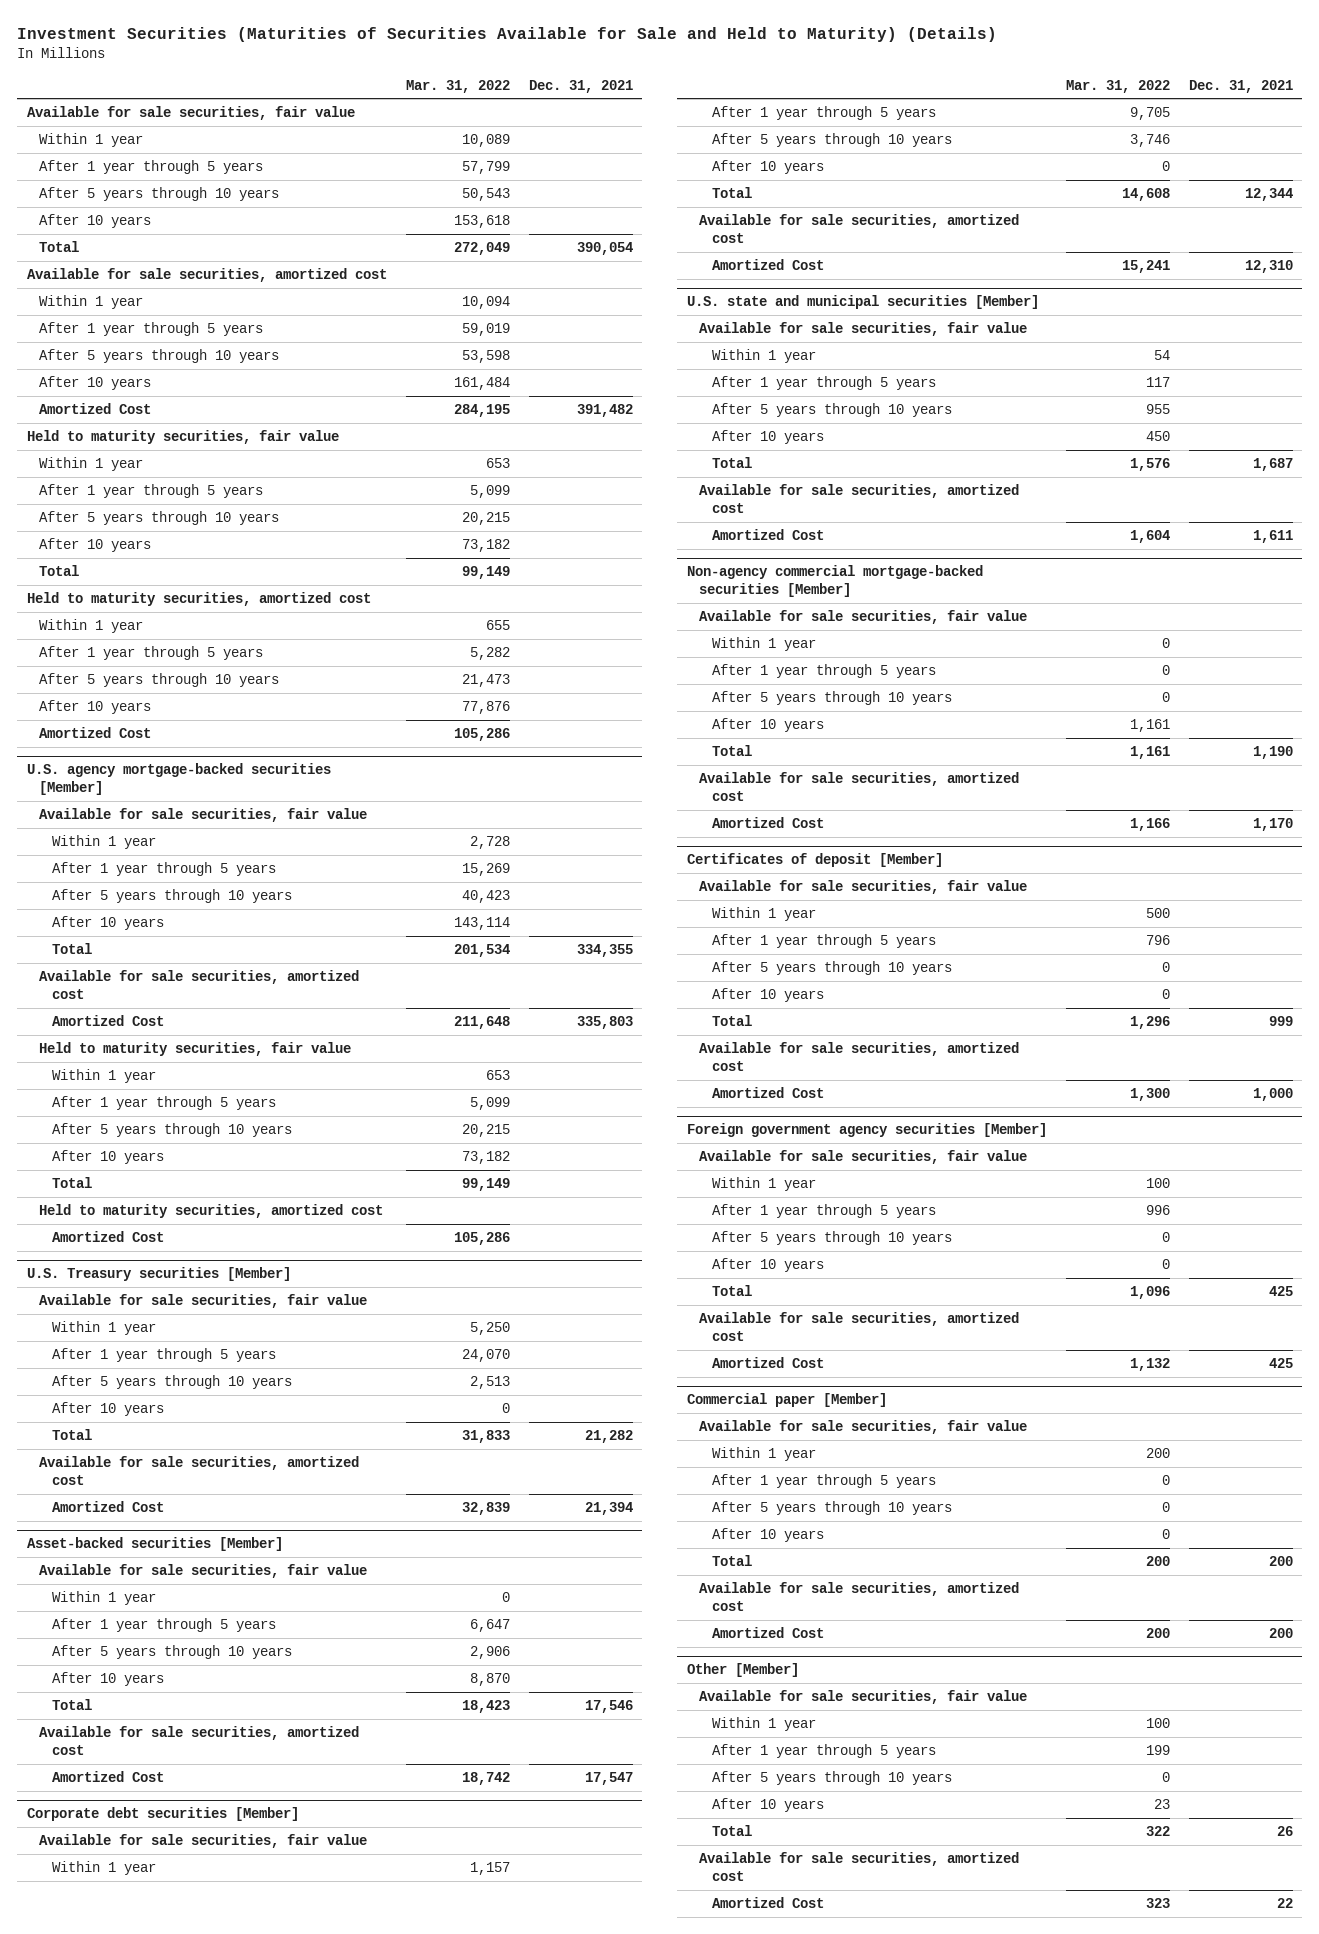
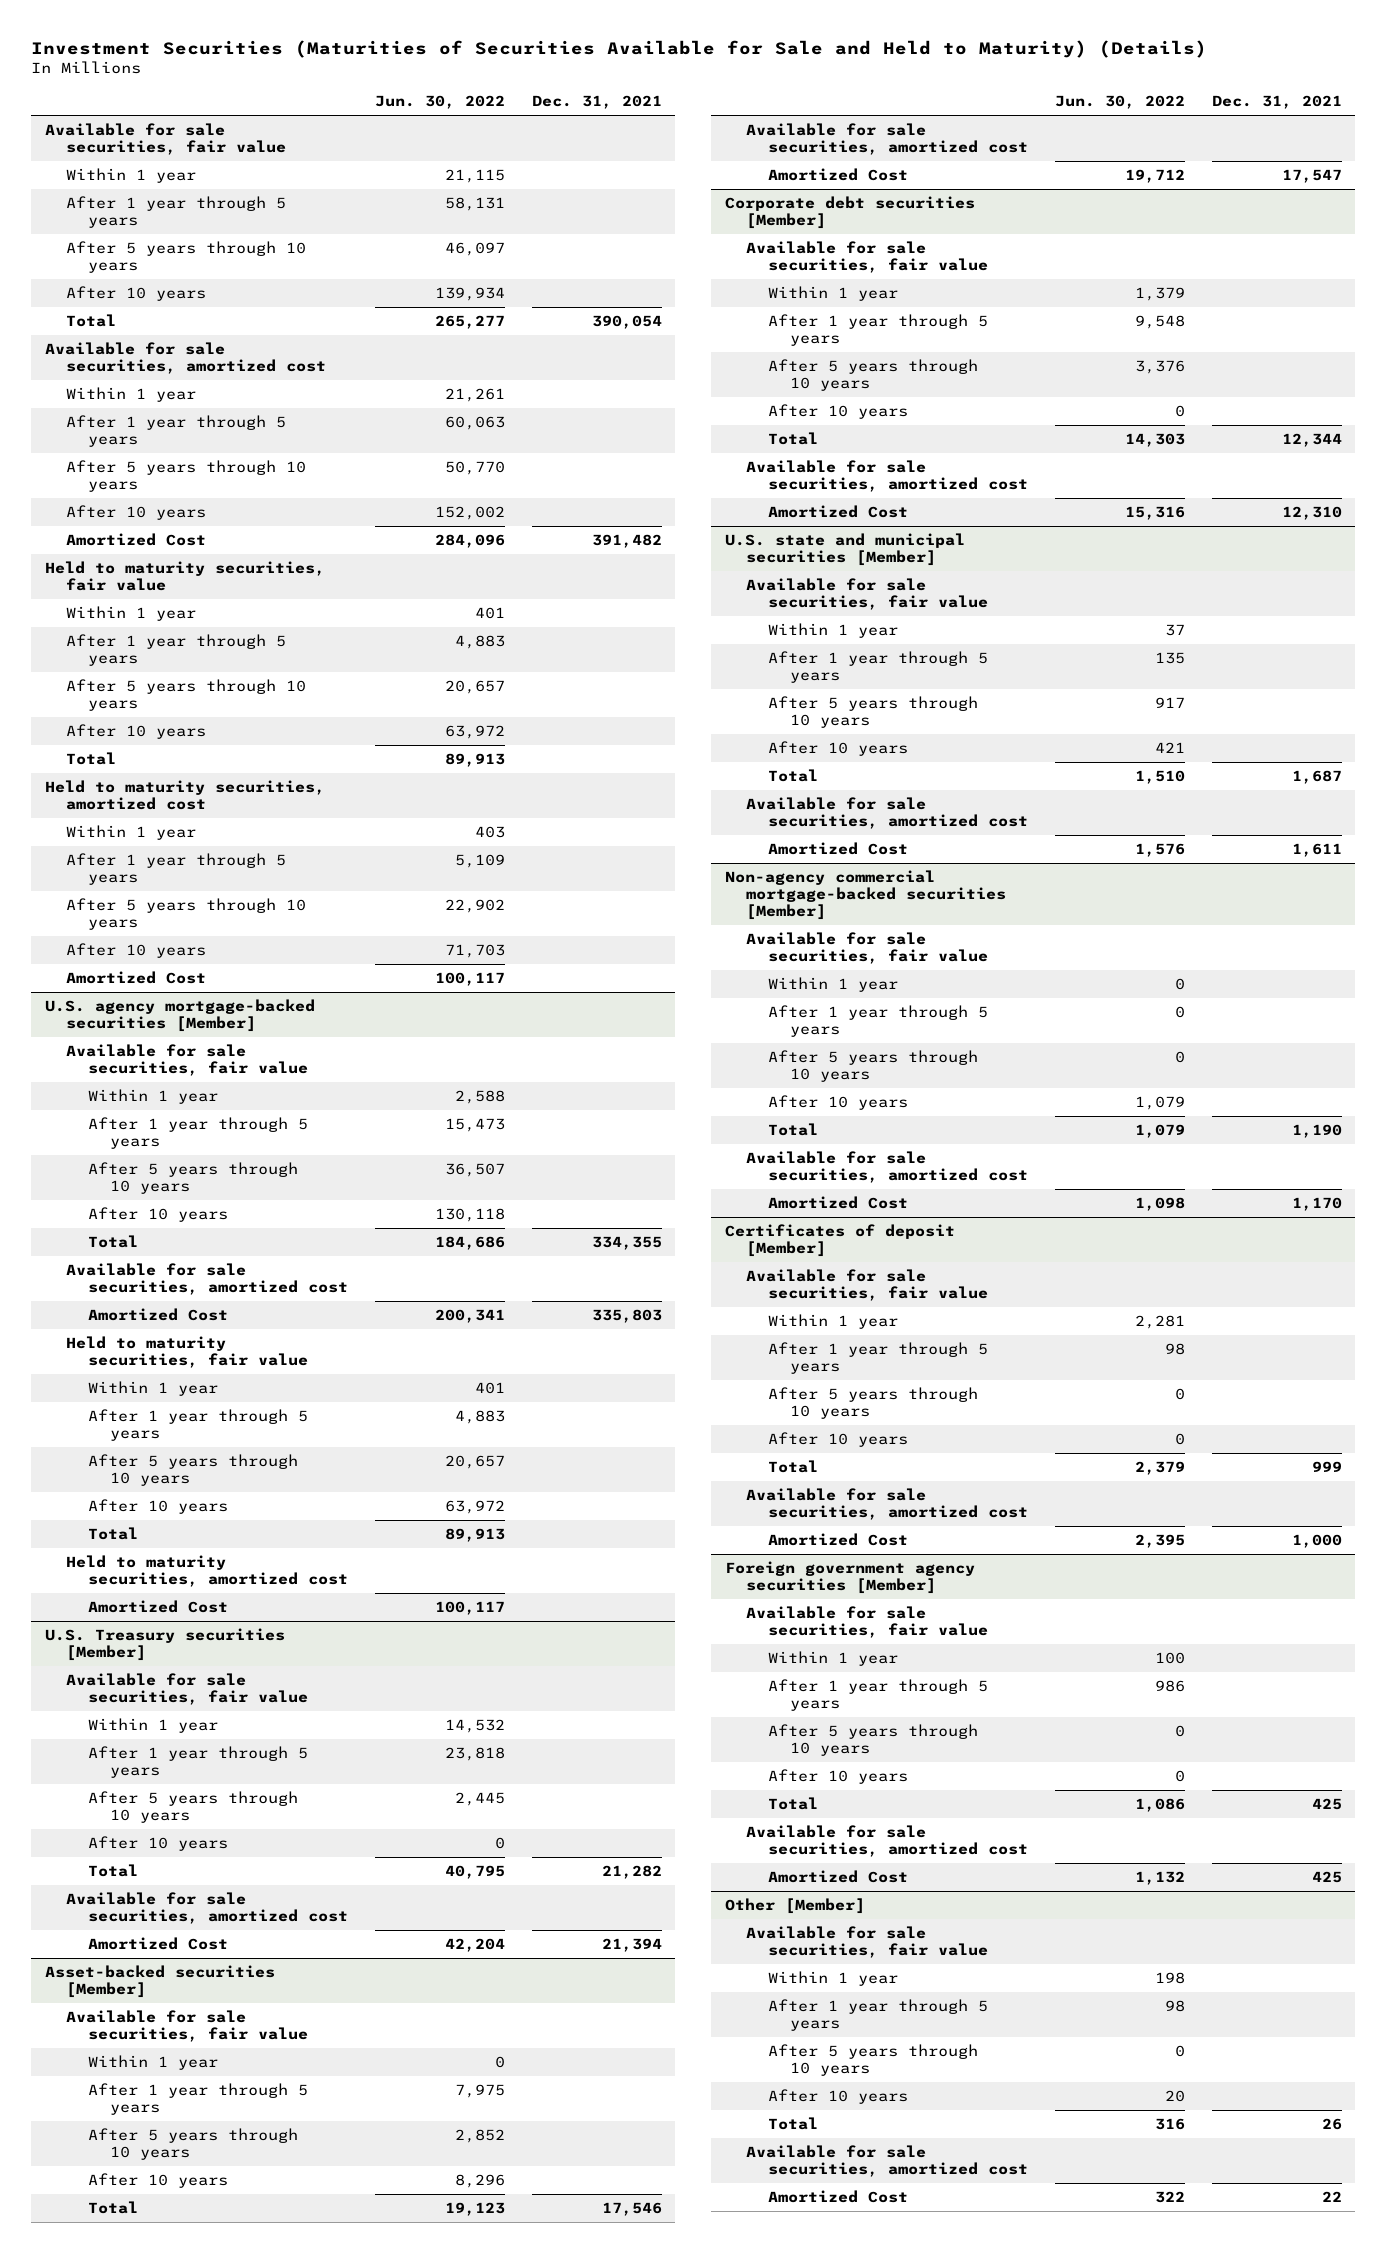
[405,79,510,93] Mar. 31, 2022 -> none
none -> [375,95,506,110] Jun. 30, 2022
[686,1392,887,1407] Commercial paper [Member] -> none
[699,1419,1028,1434] Available for sale securities, fair value -> none
[711,1446,816,1461] Within 1 year -> none
[711,1473,936,1488] After 1 year through 5 years -> none
[711,1500,952,1515] After 5 years through 10 years -> none
[711,1527,824,1542] After 10 years -> none
[711,1554,752,1566] Total -> none
[699,1581,1020,1612] Available for sale securities, amortized cost -> none
[711,1626,824,1638] Amortized Cost -> none

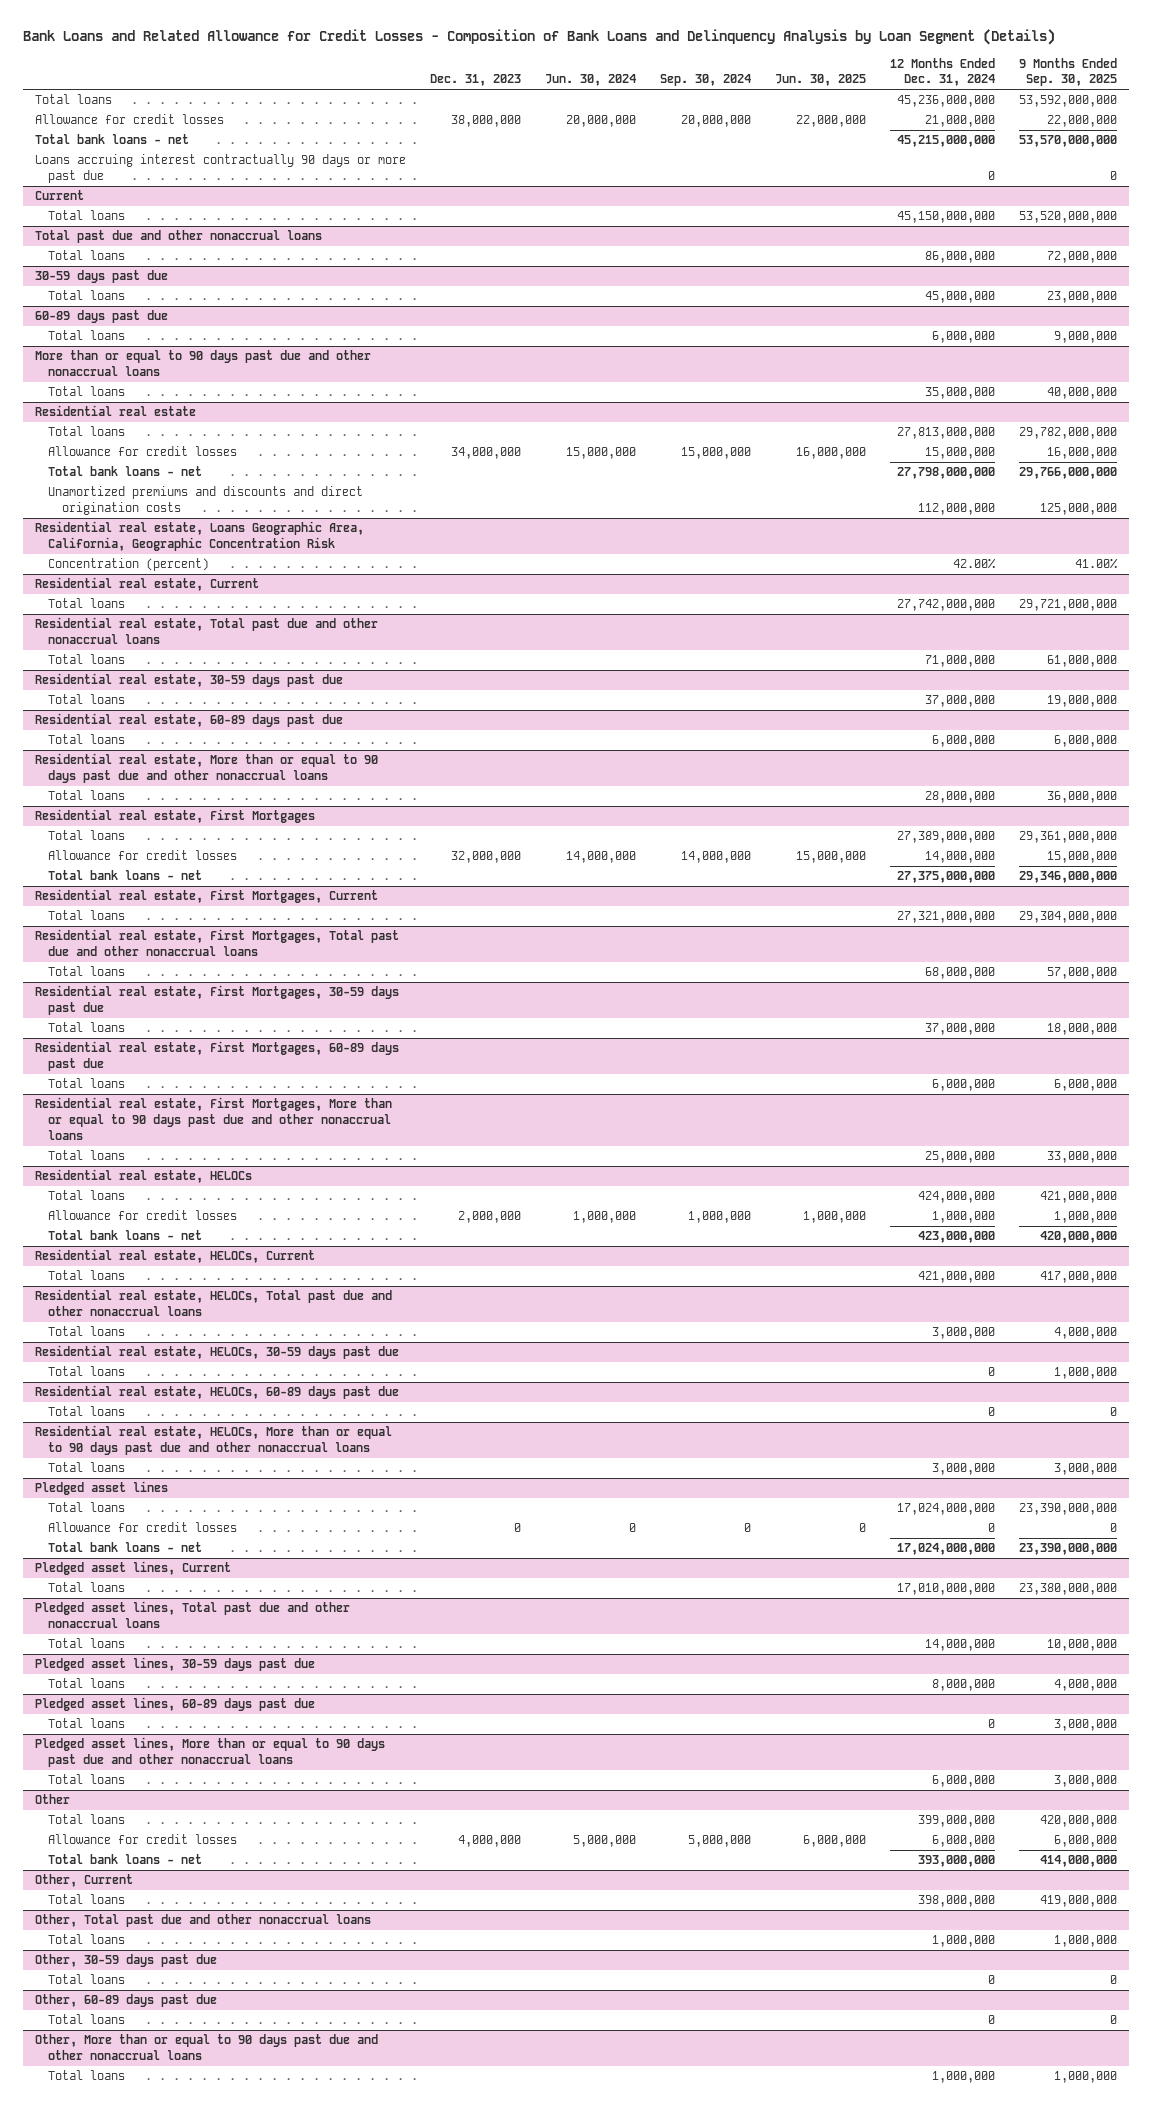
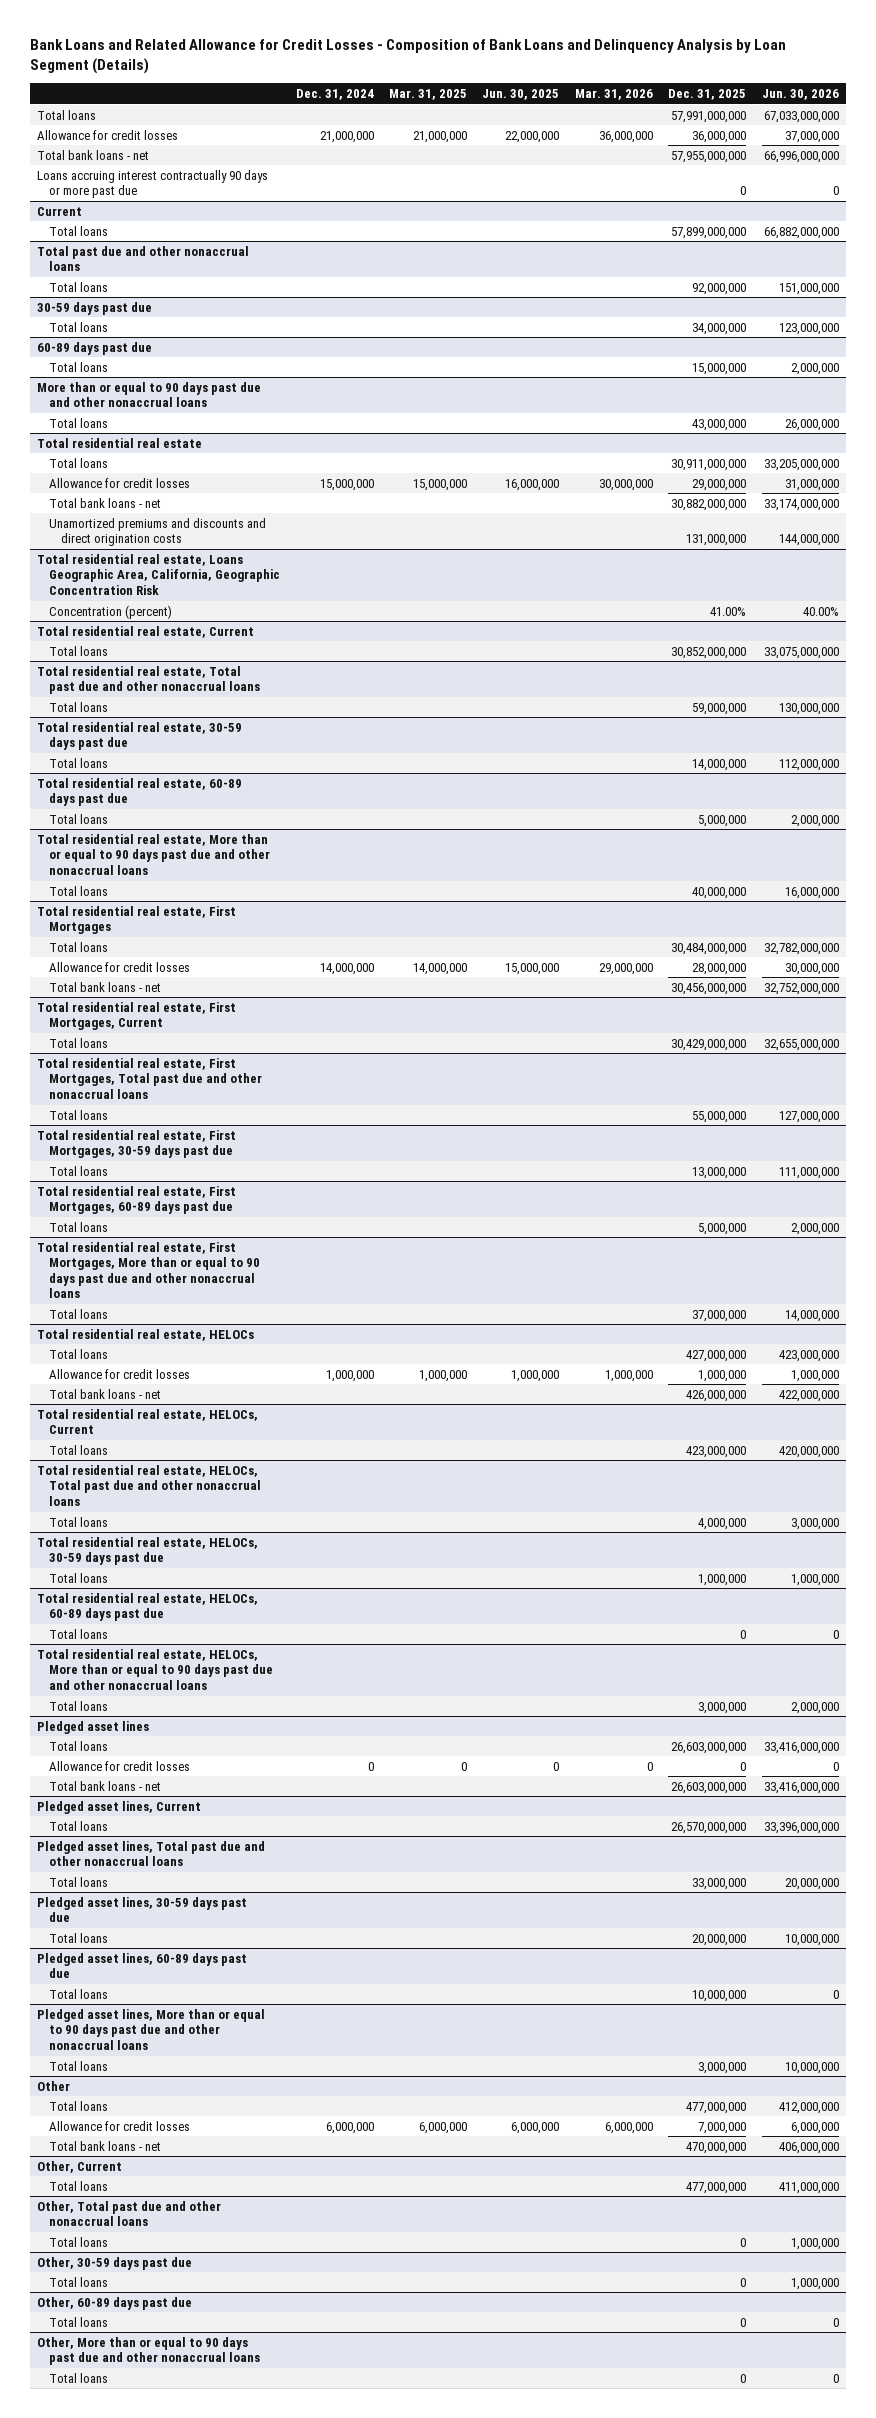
[429,74,521,87] Dec. 31, 2023 -> none
[544,74,636,87] Jun. 30, 2024 -> none
[659,74,751,87] Sep. 30, 2024 -> none
[890,57,996,87] 12 Months Ended Dec. 31, 2024 -> none
[1019,57,1118,87] 9 Months Ended Sep. 30, 2025 -> none
none -> [295,89,374,101] Dec. 31, 2024
none -> [388,89,467,101] Mar. 31, 2025
none -> [574,89,653,101] Mar. 31, 2026
none -> [668,89,747,101] Dec. 31, 2025
none -> [761,89,839,101] Jun. 30, 2026
[34,405,196,417] Residential real estate -> [37,437,203,448] Total residential real estate
[34,521,364,552] Residential real estate, Loans Geographic Area, California, Geographic Concentration Risk -> [37,553,281,595] Total residential real estate, Loans Geographic Area, California, Geographic Concentration Risk
[34,577,259,592] Residential real estate, Current -> [37,625,255,638] Total residential real estate, Current
[34,617,378,645] Residential real estate, Total past due and other nonaccrual loans -> [37,665,261,695] Total residential real estate, Total past due and other nonaccrual loans
[34,673,343,688] Residential real estate, 30-59 days past due -> [37,721,243,751] Total residential real estate, 30-59 days past due
[34,713,343,728] Residential real estate, 60-89 days past due -> [37,777,243,807] Total residential real estate, 60-89 days past due
[34,753,378,784] Residential real estate, More than or equal to 90 days past due and other nonaccrual loans -> [37,833,271,875] Total residential real estate, More than or equal to 90 days past due and other nonaccrual loans
[34,809,315,824] Residential real estate, First Mortgages -> [37,905,237,935] Total residential real estate, First Mortgages
[34,889,378,904] Residential real estate, First Mortgages, Current -> [37,1001,237,1031] Total residential real estate, First Mortgages, Current
[34,929,399,957] Residential real estate, First Mortgages, Total past due and other nonaccrual loans -> [37,1057,263,1099] Total residential real estate, First Mortgages, Total past due and other nonaccrual loans
[34,985,399,1016] Residential real estate, First Mortgages, 30-59 days past due -> [37,1129,237,1159] Total residential real estate, First Mortgages, 30-59 days past due
[34,1041,399,1072] Residential real estate, First Mortgages, 60-89 days past due -> [37,1185,237,1215] Total residential real estate, First Mortgages, 60-89 days past due
[34,1097,392,1140] Residential real estate, First Mortgages, More than or equal to 90 days past due and other nonaccrual loans -> [37,1241,261,1299] Total residential real estate, First Mortgages, More than or equal to 90 days past due and other nonaccrual loans
[34,1169,252,1184] Residential real estate, HELOCs -> [37,1328,255,1341] Total residential real estate, HELOCs
[34,1249,315,1264] Residential real estate, HELOCs, Current -> [37,1408,259,1435] Total residential real estate, HELOCs, Current
[34,1289,392,1317] Residential real estate, HELOCs, Total past due and other nonaccrual loans -> [37,1464,262,1506] Total residential real estate, HELOCs, Total past due and other nonaccrual loans
[34,1345,399,1360] Residential real estate, HELOCs, 30-59 days past due -> [37,1536,259,1566] Total residential real estate, HELOCs, 30-59 days past due
[34,1385,399,1400] Residential real estate, HELOCs, 60-89 days past due -> [37,1592,259,1622] Total residential real estate, HELOCs, 60-89 days past due
[34,1425,392,1456] Residential real estate, HELOCs, More than or equal to 90 days past due and other nonaccrual loans -> [37,1648,274,1690] Total residential real estate, HELOCs, More than or equal to 90 days past due and other nonaccrual loans

